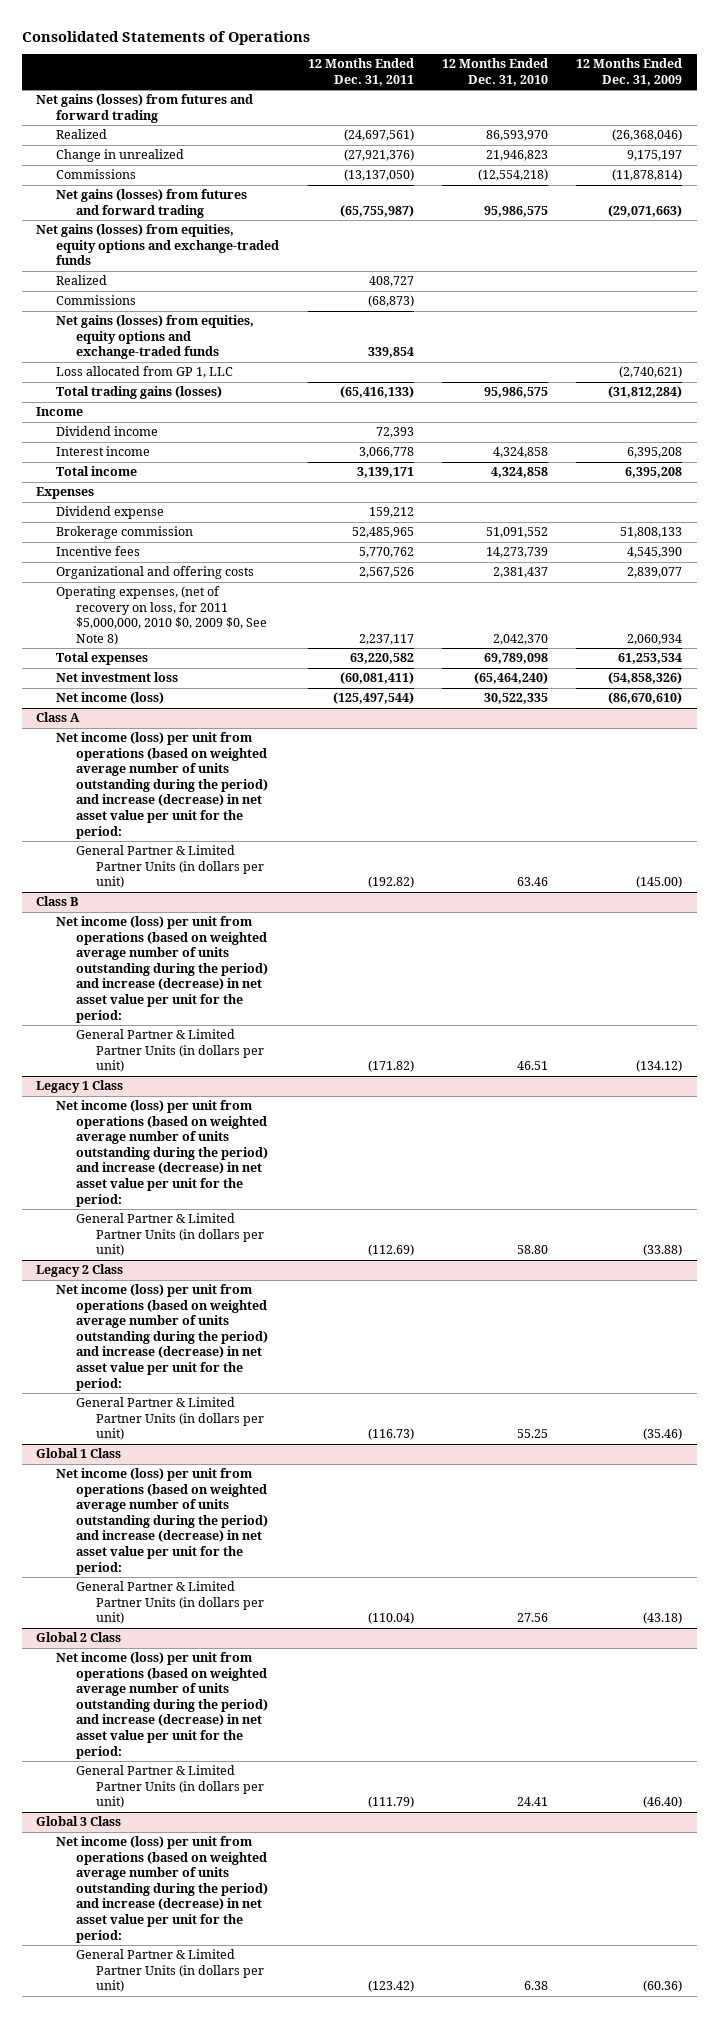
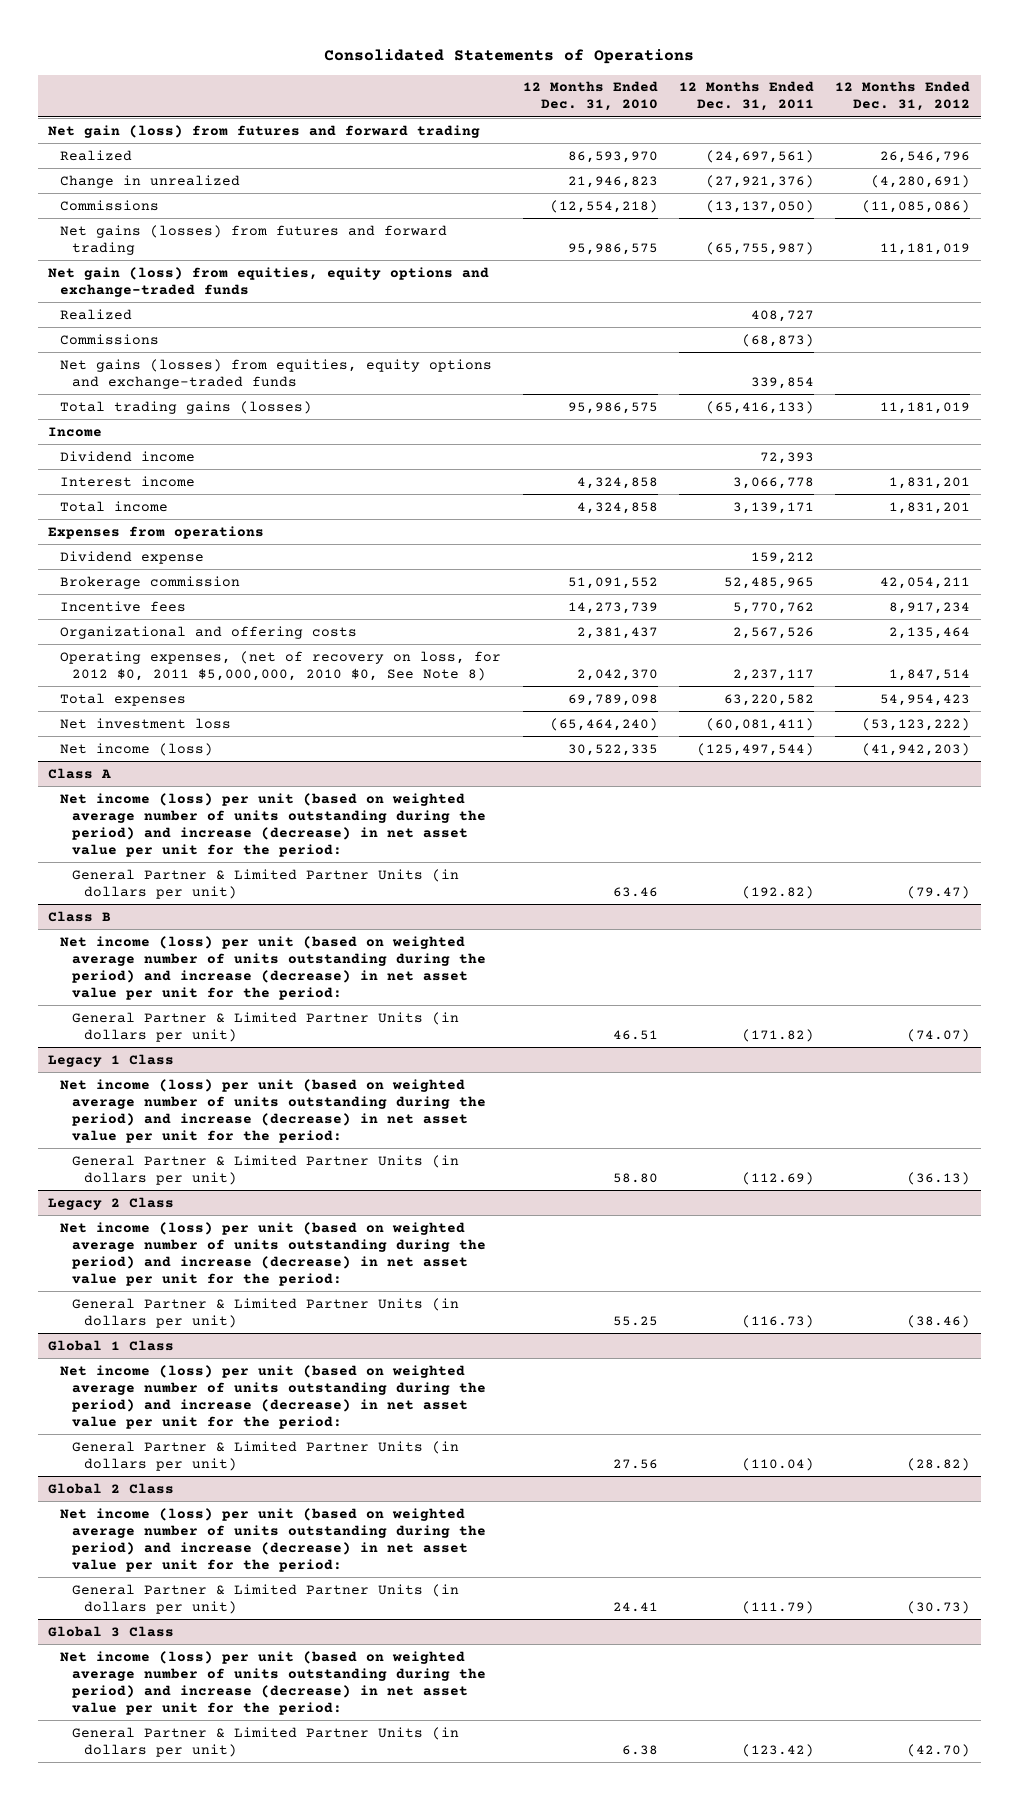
[576,58,683,86] 12 Months Ended Dec. 31, 2009 -> none
none -> [835,81,971,112] 12 Months Ended Dec. 31, 2012
[36,94,254,123] Net gains (losses) from futures and forward trading -> [48,124,481,138] Net gain (loss) from futures and forward trading
[36,224,280,266] Net gains (losses) from equities, equity options and exchange-traded funds -> [48,266,490,297] Net gain (loss) from equities, equity options and exchange-traded funds
[56,366,234,379] Loss allocated from GP 1, LLC -> none
[36,487,95,500] Expenses -> [48,525,265,539] Expenses from operations
[56,586,268,645] Operating expenses, (net of recovery on loss, for 2011 $5,000,000, 2010 $0, 2009 $0, See Note 8) -> [60,650,502,681] Operating expenses, (net of recovery on loss, for 2012 $0, 2011 $5,000,000, 2010 $0, See Note 8)
[56,732,269,839] Net income (loss) per unit from operations (based on weighted average number of units outstanding during the period) and increase (decrease) in net asset value per unit for the period: -> [60,792,486,857] Net income (loss) per unit (based on weighted average number of units outstanding during the period) and increase (decrease) in net asset value per unit for the period:
[56,916,269,1023] Net income (loss) per unit from operations (based on weighted average number of units outstanding during the period) and increase (decrease) in net asset value per unit for the period: -> [60,935,486,1000] Net income (loss) per unit (based on weighted average number of units outstanding during the period) and increase (decrease) in net asset value per unit for the period:
[56,1100,269,1207] Net income (loss) per unit from operations (based on weighted average number of units outstanding during the period) and increase (decrease) in net asset value per unit for the period: -> [60,1078,486,1143] Net income (loss) per unit (based on weighted average number of units outstanding during the period) and increase (decrease) in net asset value per unit for the period:
[56,1284,269,1391] Net income (loss) per unit from operations (based on weighted average number of units outstanding during the period) and increase (decrease) in net asset value per unit for the period: -> [60,1221,486,1286] Net income (loss) per unit (based on weighted average number of units outstanding during the period) and increase (decrease) in net asset value per unit for the period:
[56,1468,269,1575] Net income (loss) per unit from operations (based on weighted average number of units outstanding during the period) and increase (decrease) in net asset value per unit for the period: -> [60,1364,486,1429] Net income (loss) per unit (based on weighted average number of units outstanding during the period) and increase (decrease) in net asset value per unit for the period:
[56,1652,269,1759] Net income (loss) per unit from operations (based on weighted average number of units outstanding during the period) and increase (decrease) in net asset value per unit for the period: -> [60,1507,486,1572] Net income (loss) per unit (based on weighted average number of units outstanding during the period) and increase (decrease) in net asset value per unit for the period:
[56,1836,269,1943] Net income (loss) per unit from operations (based on weighted average number of units outstanding during the period) and increase (decrease) in net asset value per unit for the period: -> [60,1650,486,1715] Net income (loss) per unit (based on weighted average number of units outstanding during the period) and increase (decrease) in net asset value per unit for the period:

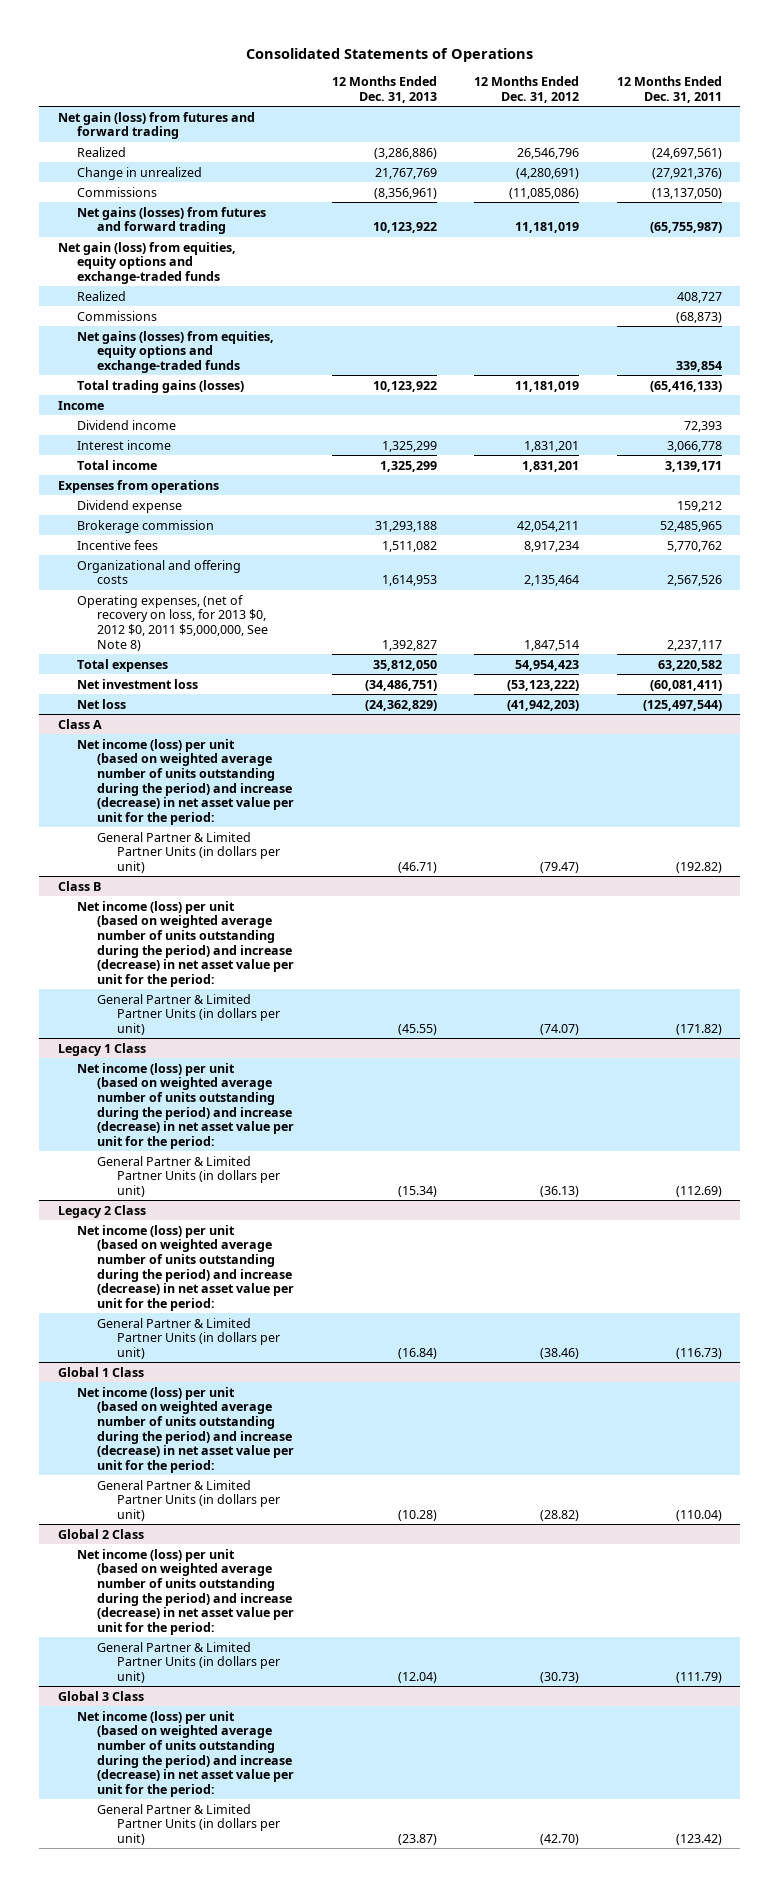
[522,81,658,112] 12 Months Ended Dec. 31, 2010 -> none
none -> [331,75,437,103] 12 Months Ended Dec. 31, 2013
[60,650,502,681] Operating expenses, (net of recovery on loss, for 2012 $0, 2011 $5,000,000, 2010 $0, See Note 8) -> [77,594,269,651] Operating expenses, (net of recovery on loss, for 2013 $0, 2012 $0, 2011 $5,000,000, See Note 8)
[60,742,214,756] Net income (loss) -> [77,698,127,709] Net loss

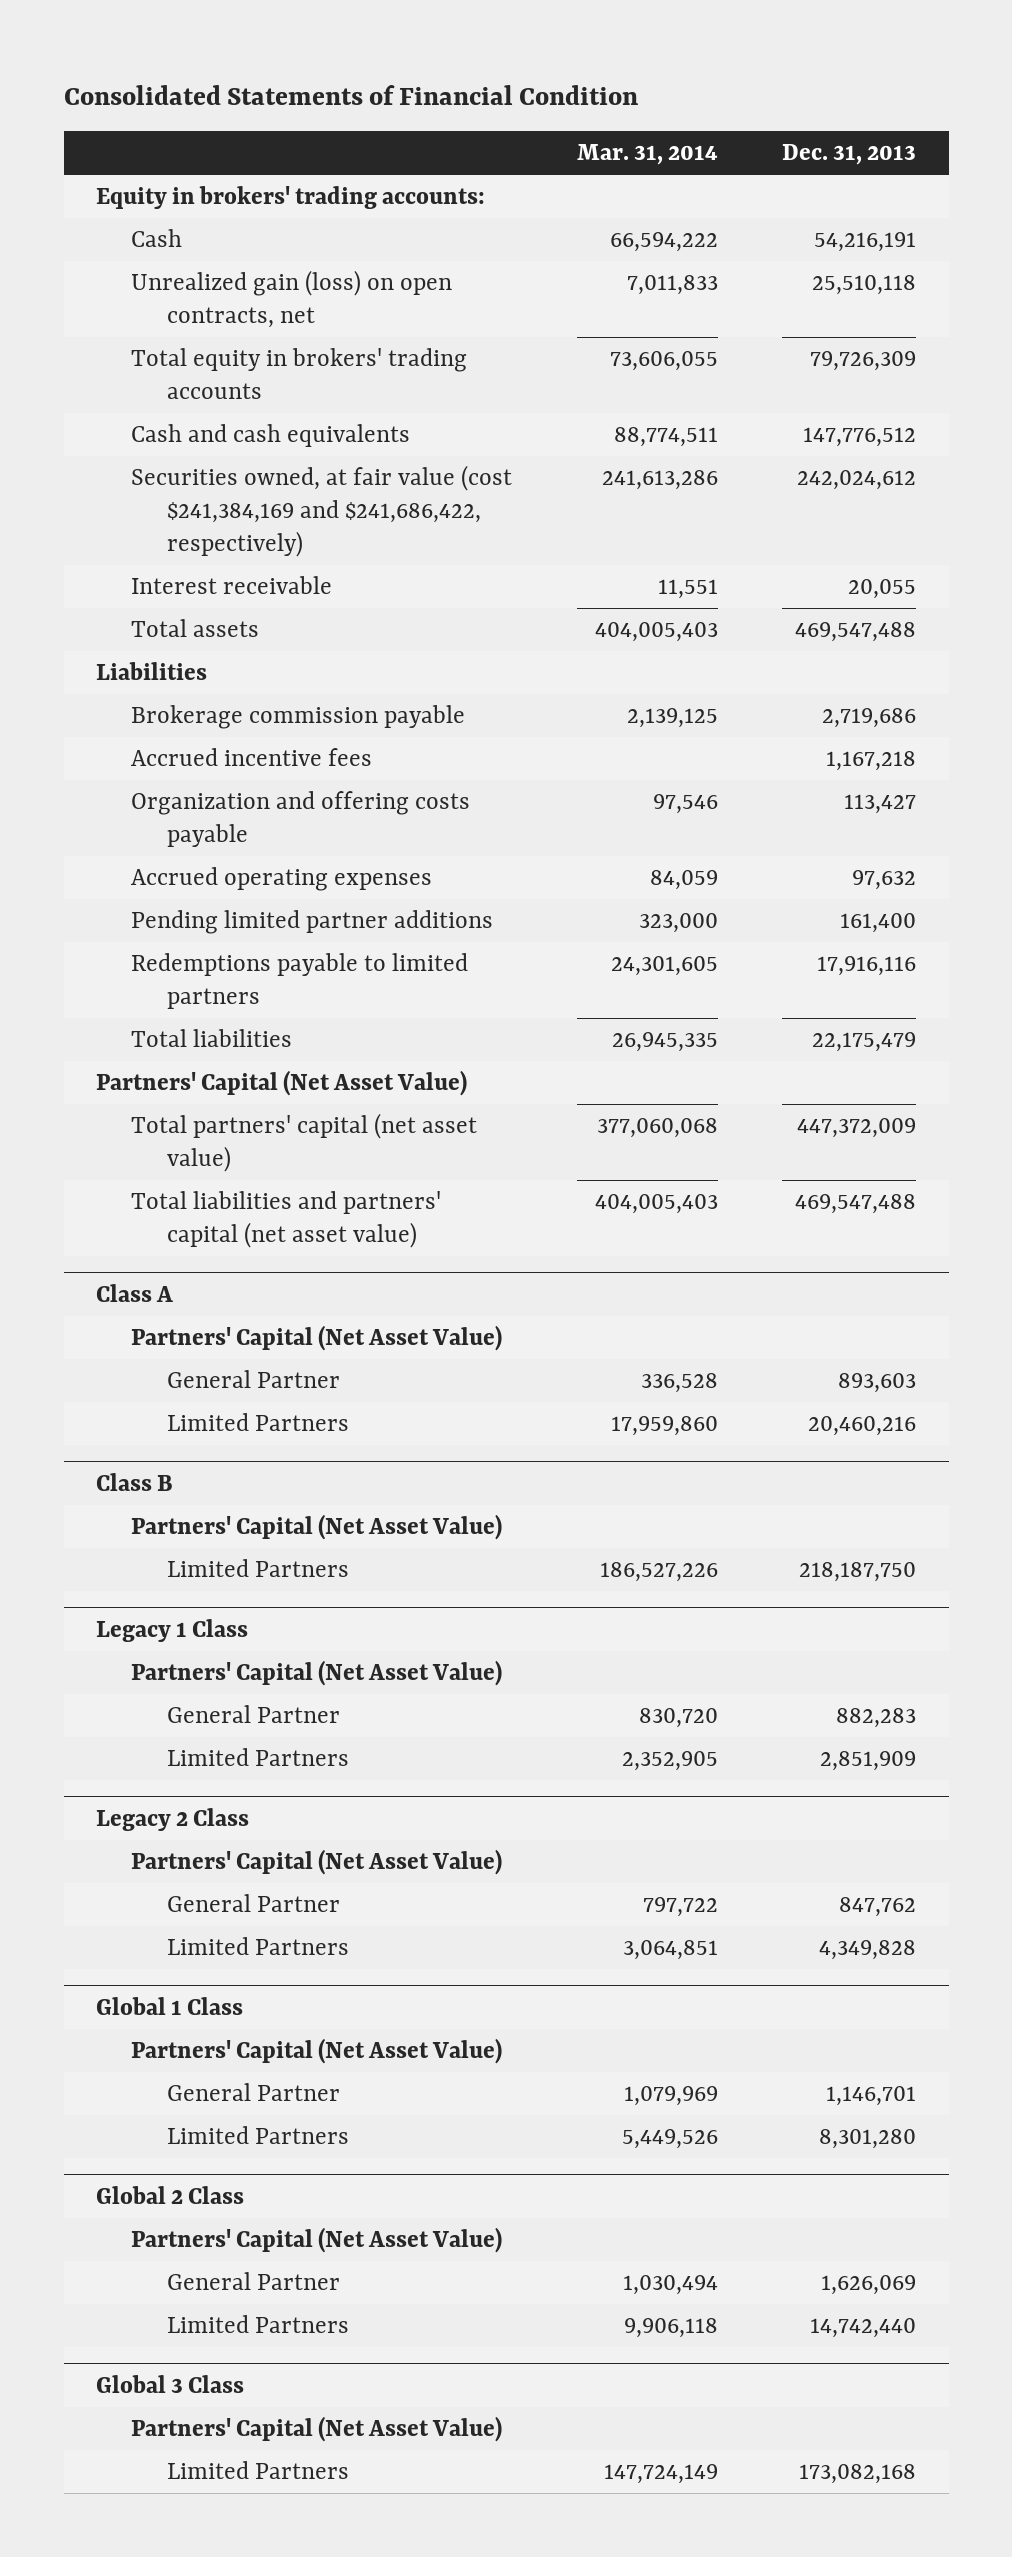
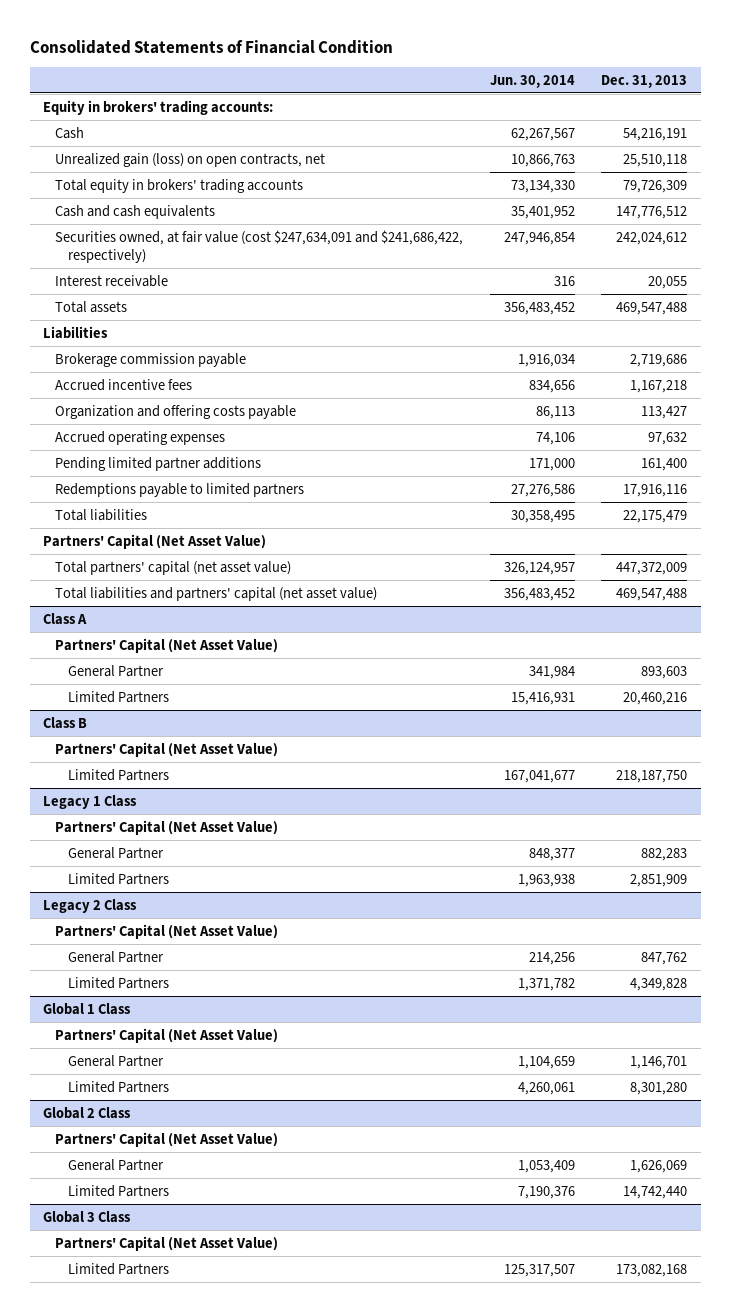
[576,144,718,166] Mar. 31, 2014 -> none
none -> [489,74,575,88] Jun. 30, 2014
[131,465,513,557] Securities owned, at fair value (cost $241,384,169 and $241,686,422, respectively) -> [55,229,464,263] Securities owned, at fair value (cost $247,634,091 and $241,686,422, respectively)

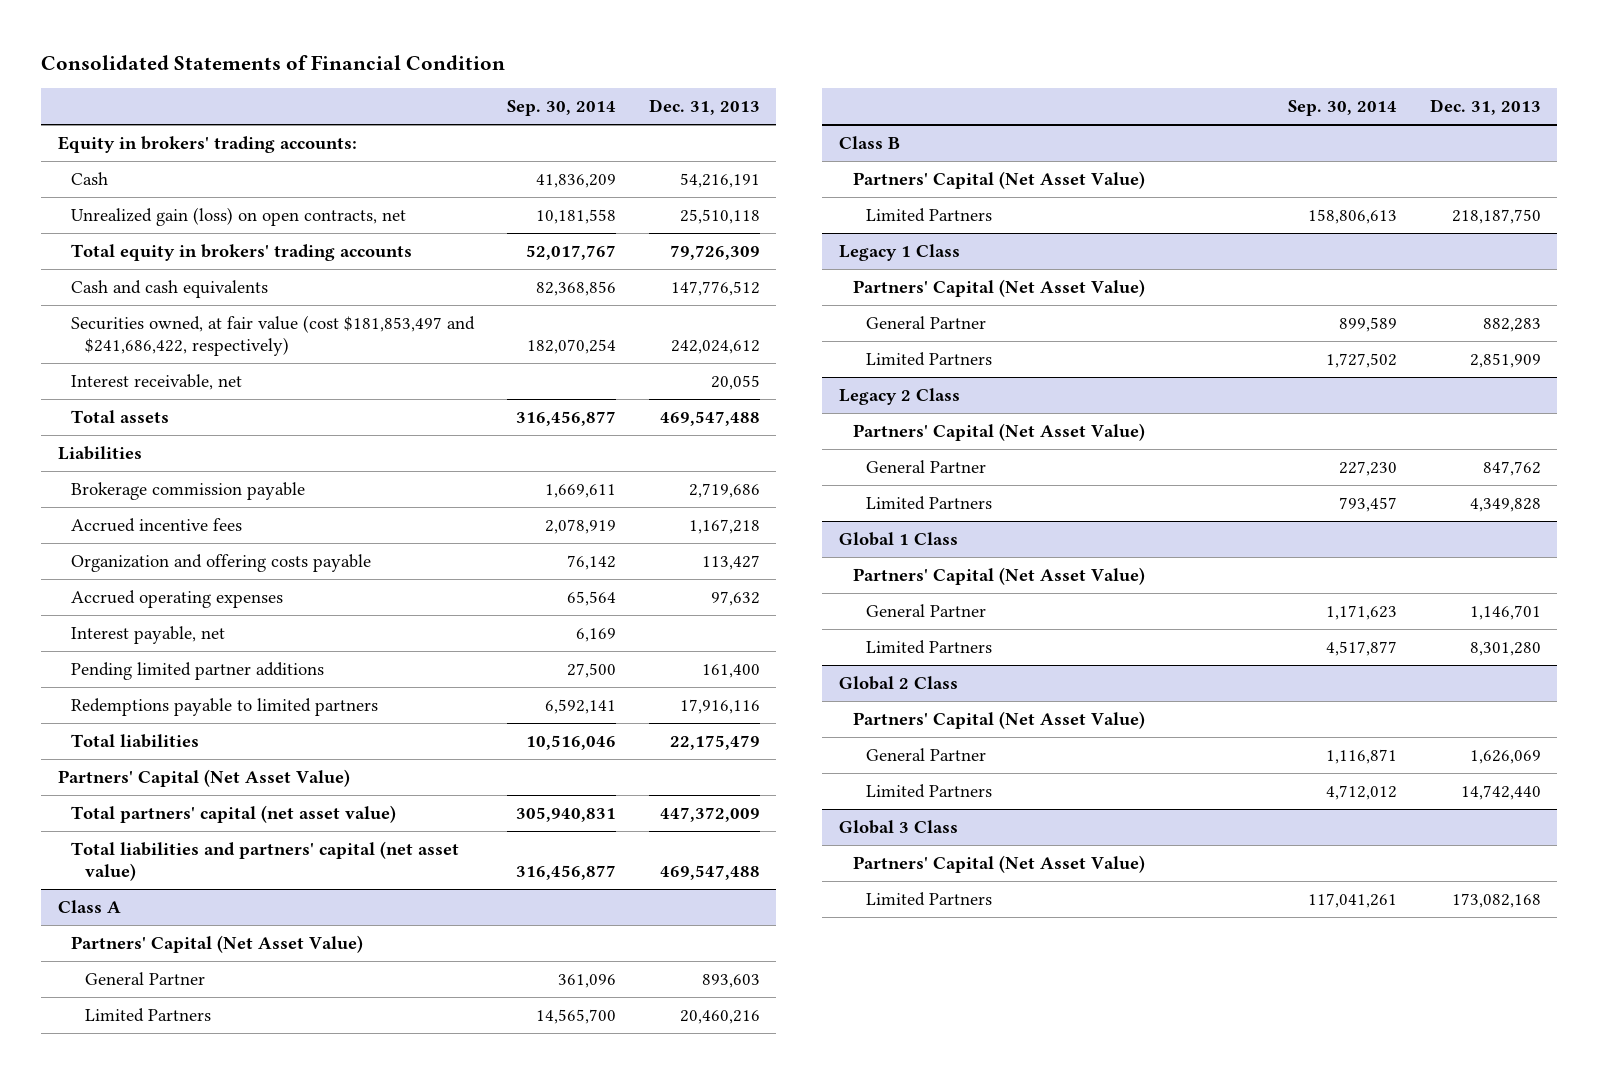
[489,74,575,88] Jun. 30, 2014 -> none
none -> [507,100,617,117] Sep. 30, 2014
[55,229,464,263] Securities owned, at fair value (cost $247,634,091 and $241,686,422, respectively) -> [71,314,476,357] Securities owned, at fair value (cost $181,853,497 and $241,686,422, respectively)
[55,274,169,287] Interest receivable -> [71,373,243,390] Interest receivable, net
none -> [71,625,226,644] Interest payable, net

